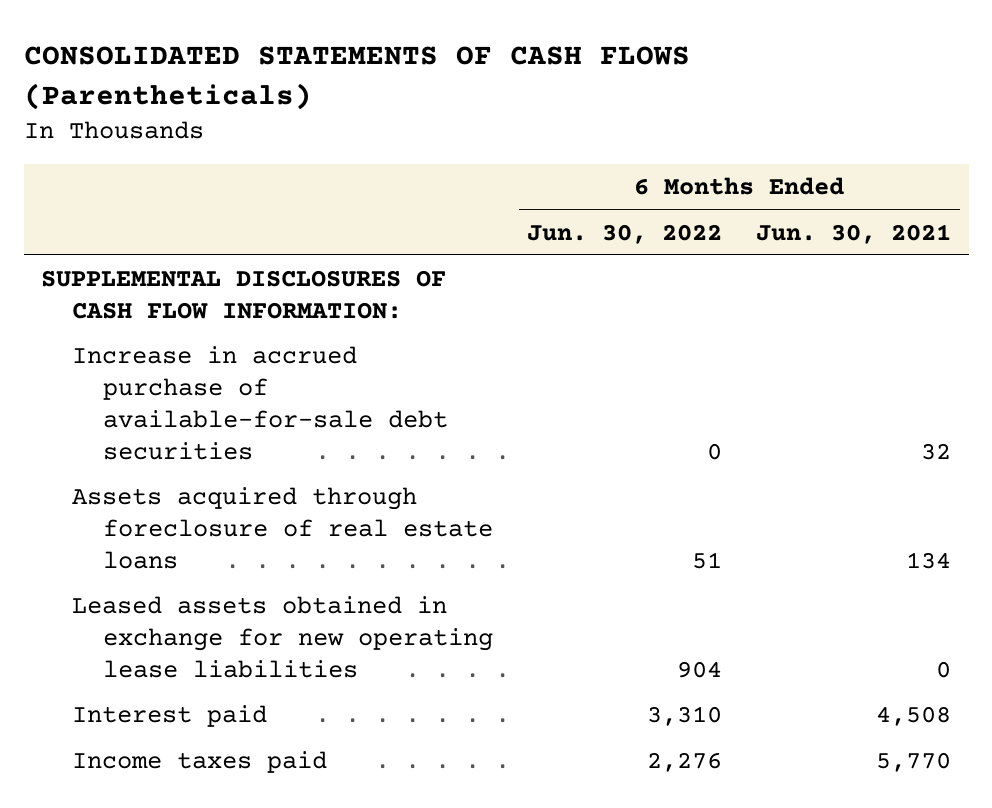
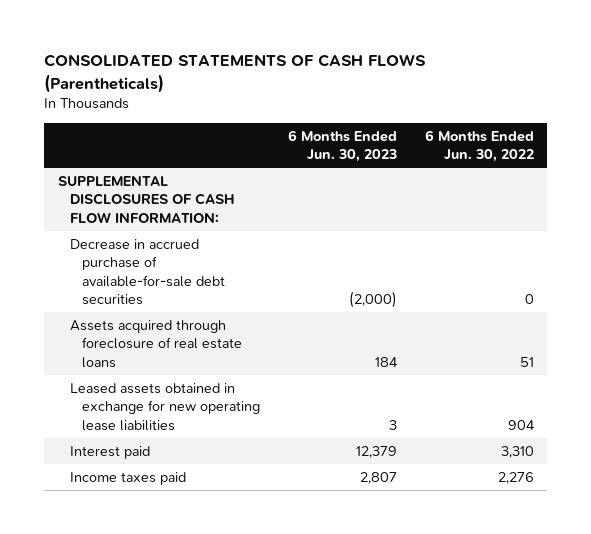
[756,223,952,244] Jun. 30, 2021 -> none
none -> [287,129,397,163] 6 Months Ended Jun. 30, 2023
[71,346,448,460] Increase in accrued purchase of available-for-sale debt securities -> [69,239,226,306] Decrease in accrued purchase of available-for-sale debt securities

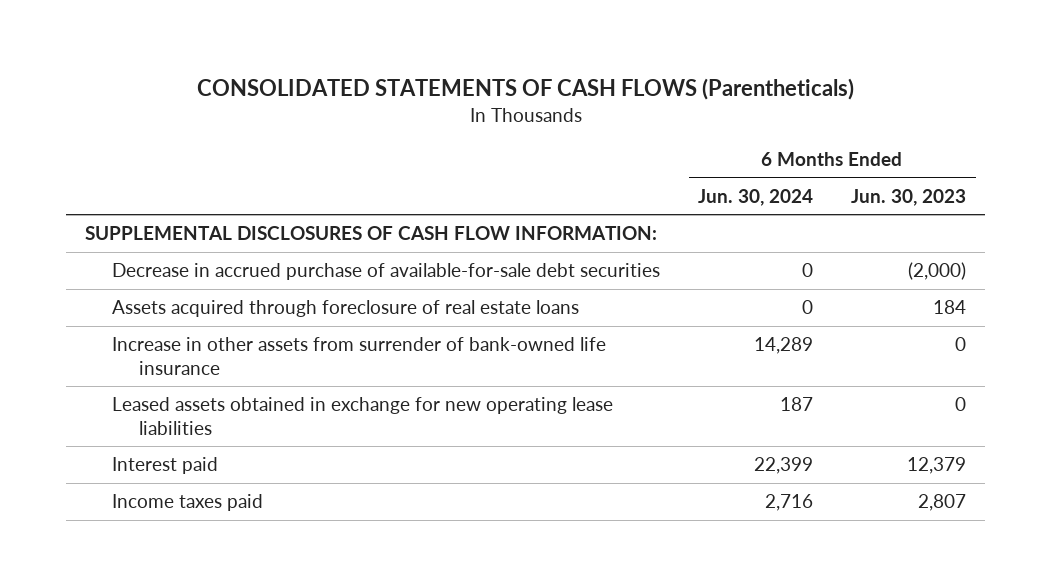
[424,129,534,163] 6 Months Ended Jun. 30, 2022 -> none
none -> [698,189,814,207] Jun. 30, 2024
none -> [112,337,607,376] Increase in other assets from surrender of bank-owned life insurance
[388,419,397,430] 3 -> [955,397,967,412] 0

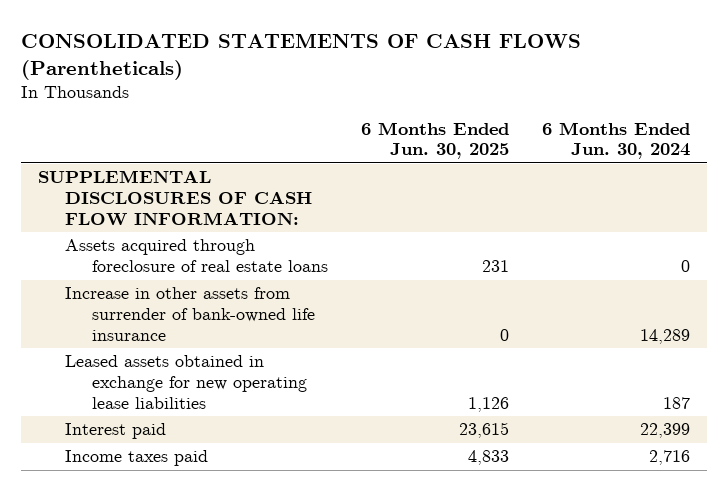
[851,189,967,207] Jun. 30, 2023 -> none
none -> [361,121,510,160] 6 Months Ended Jun. 30, 2025
[112,263,661,281] Decrease in accrued purchase of available-for-sale debt securities -> none

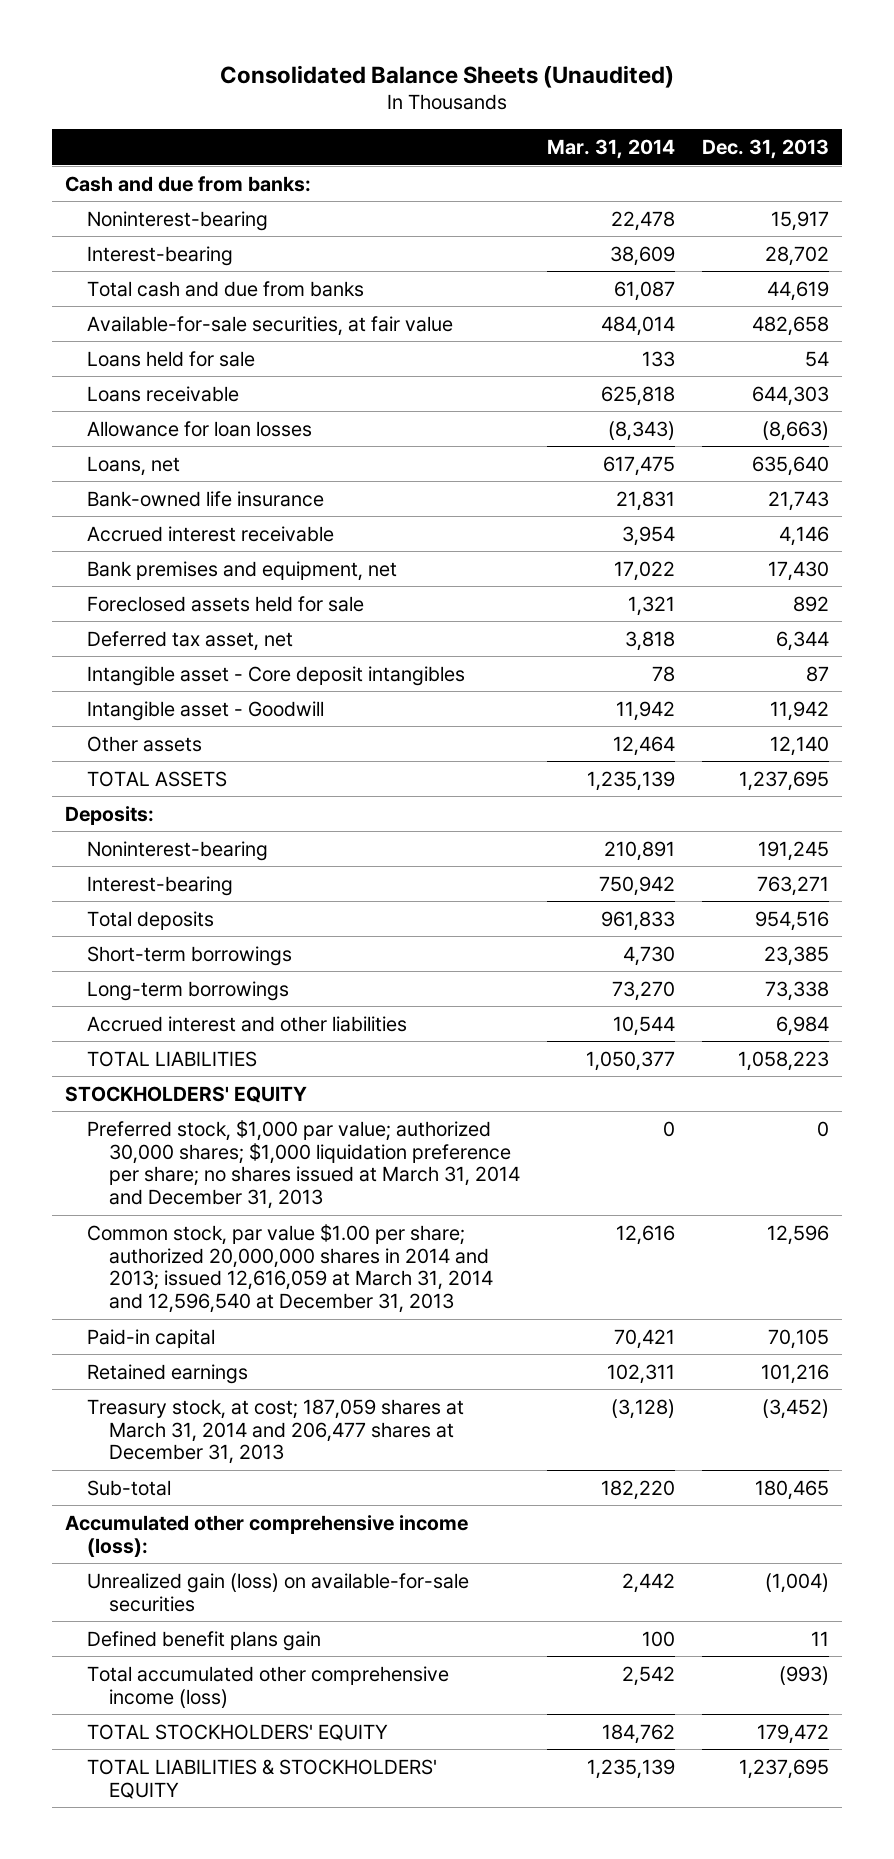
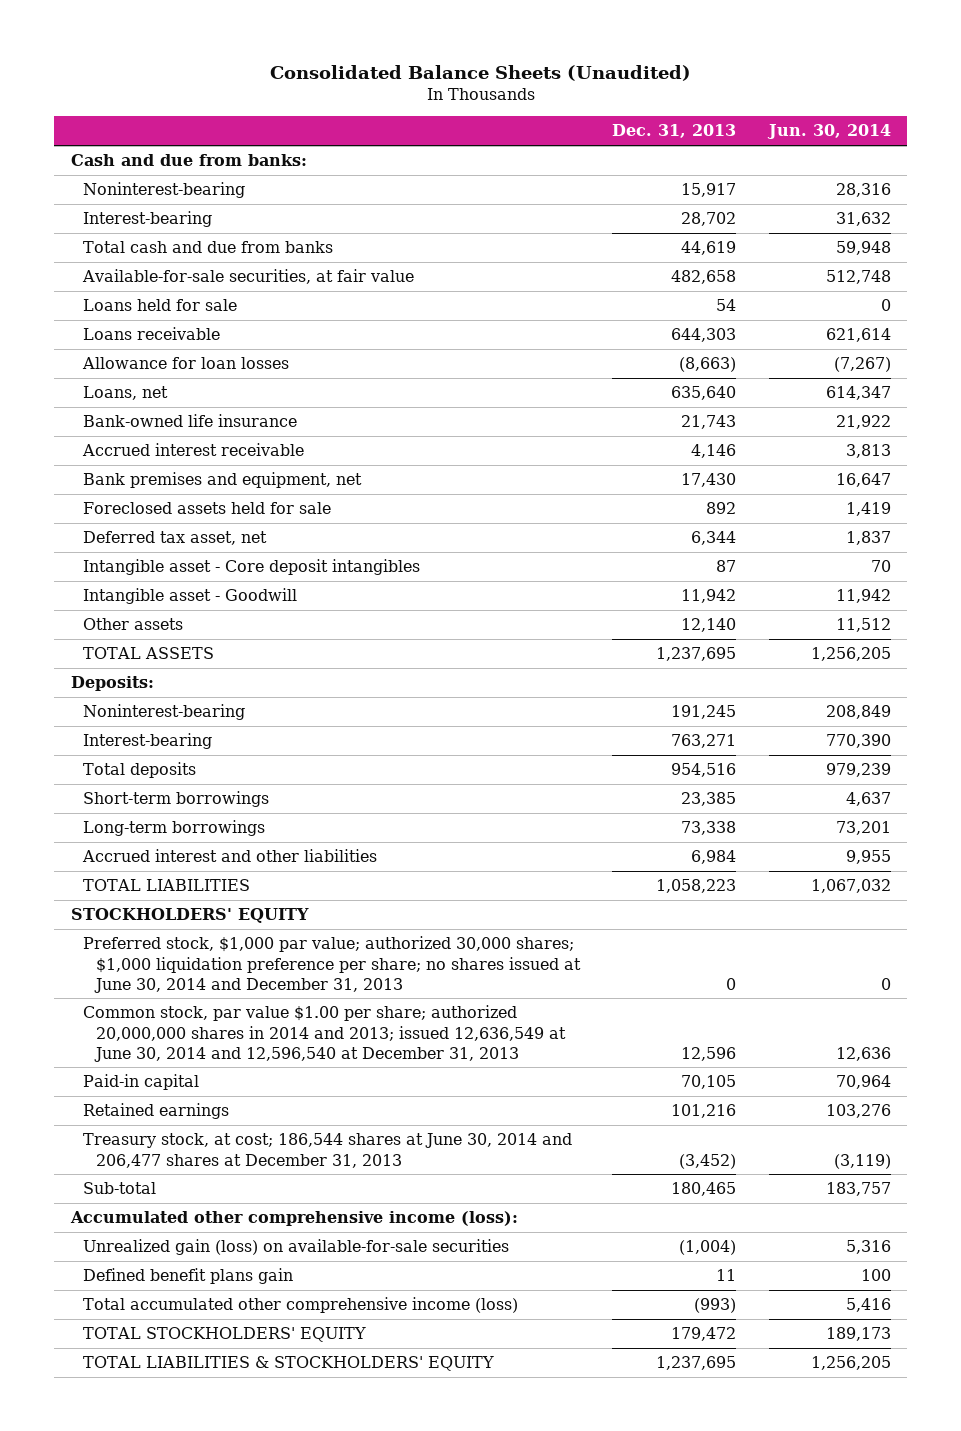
[546,138,675,159] Mar. 31, 2014 -> none
none -> [766,124,891,140] Jun. 30, 2014
[86,1119,520,1210] Preferred stock, $1,000 par value; authorized 30,000 shares; $1,000 liquidation preference per share; no shares issued at March 31, 2014 and December 31, 2013 -> [83,936,581,993] Preferred stock, $1,000 par value; authorized 30,000 shares; $1,000 liquidation preference per share; no shares issued at June 30, 2014 and December 31, 2013
[86,1223,493,1314] Common stock, par value $1.00 per share; authorized 20,000,000 shares in 2014 and 2013; issued 12,616,059 at March 31, 2014 and 12,596,540 at December 31, 2013 -> [83,1005,566,1062] Common stock, par value $1.00 per share; authorized 20,000,000 shares in 2014 and 2013; issued 12,636,549 at June 30, 2014 and 12,596,540 at December 31, 2013
[86,1398,464,1465] Treasury stock, at cost; 187,059 shares at March 31, 2014 and 206,477 shares at December 31, 2013 -> [83,1133,573,1168] Treasury stock, at cost; 186,544 shares at June 30, 2014 and 206,477 shares at December 31, 2013

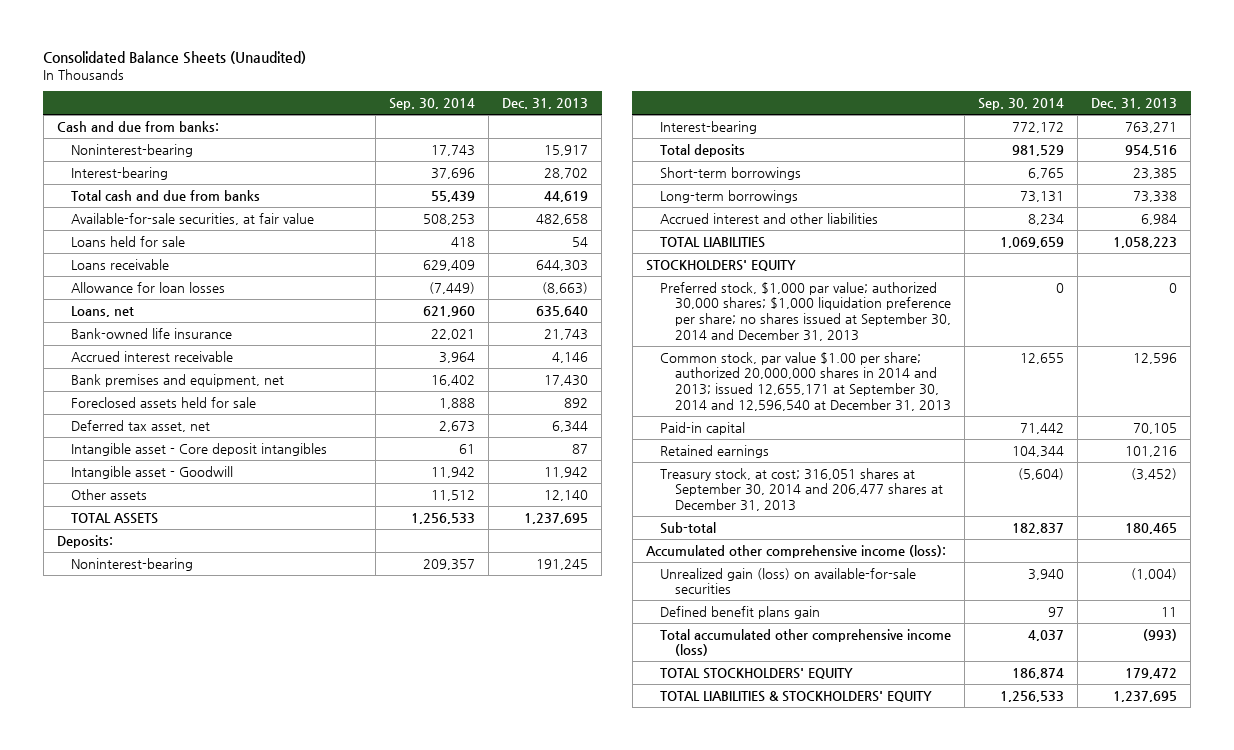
[766,124,891,140] Jun. 30, 2014 -> none
none -> [388,98,475,111] Sep. 30, 2014
[83,936,581,993] Preferred stock, $1,000 par value; authorized 30,000 shares; $1,000 liquidation preference per share; no shares issued at June 30, 2014 and December 31, 2013 -> [660,281,951,341] Preferred stock, $1,000 par value; authorized 30,000 shares; $1,000 liquidation preference per share; no shares issued at September 30, 2014 and December 31, 2013
[83,1005,566,1062] Common stock, par value $1.00 per share; authorized 20,000,000 shares in 2014 and 2013; issued 12,636,549 at June 30, 2014 and 12,596,540 at December 31, 2013 -> [660,351,951,411] Common stock, par value $1.00 per share; authorized 20,000,000 shares in 2014 and 2013; issued 12,655,171 at September 30, 2014 and 12,596,540 at December 31, 2013
[83,1133,573,1168] Treasury stock, at cost; 186,544 shares at June 30, 2014 and 206,477 shares at December 31, 2013 -> [660,467,943,511] Treasury stock, at cost; 316,051 shares at September 30, 2014 and 206,477 shares at December 31, 2013

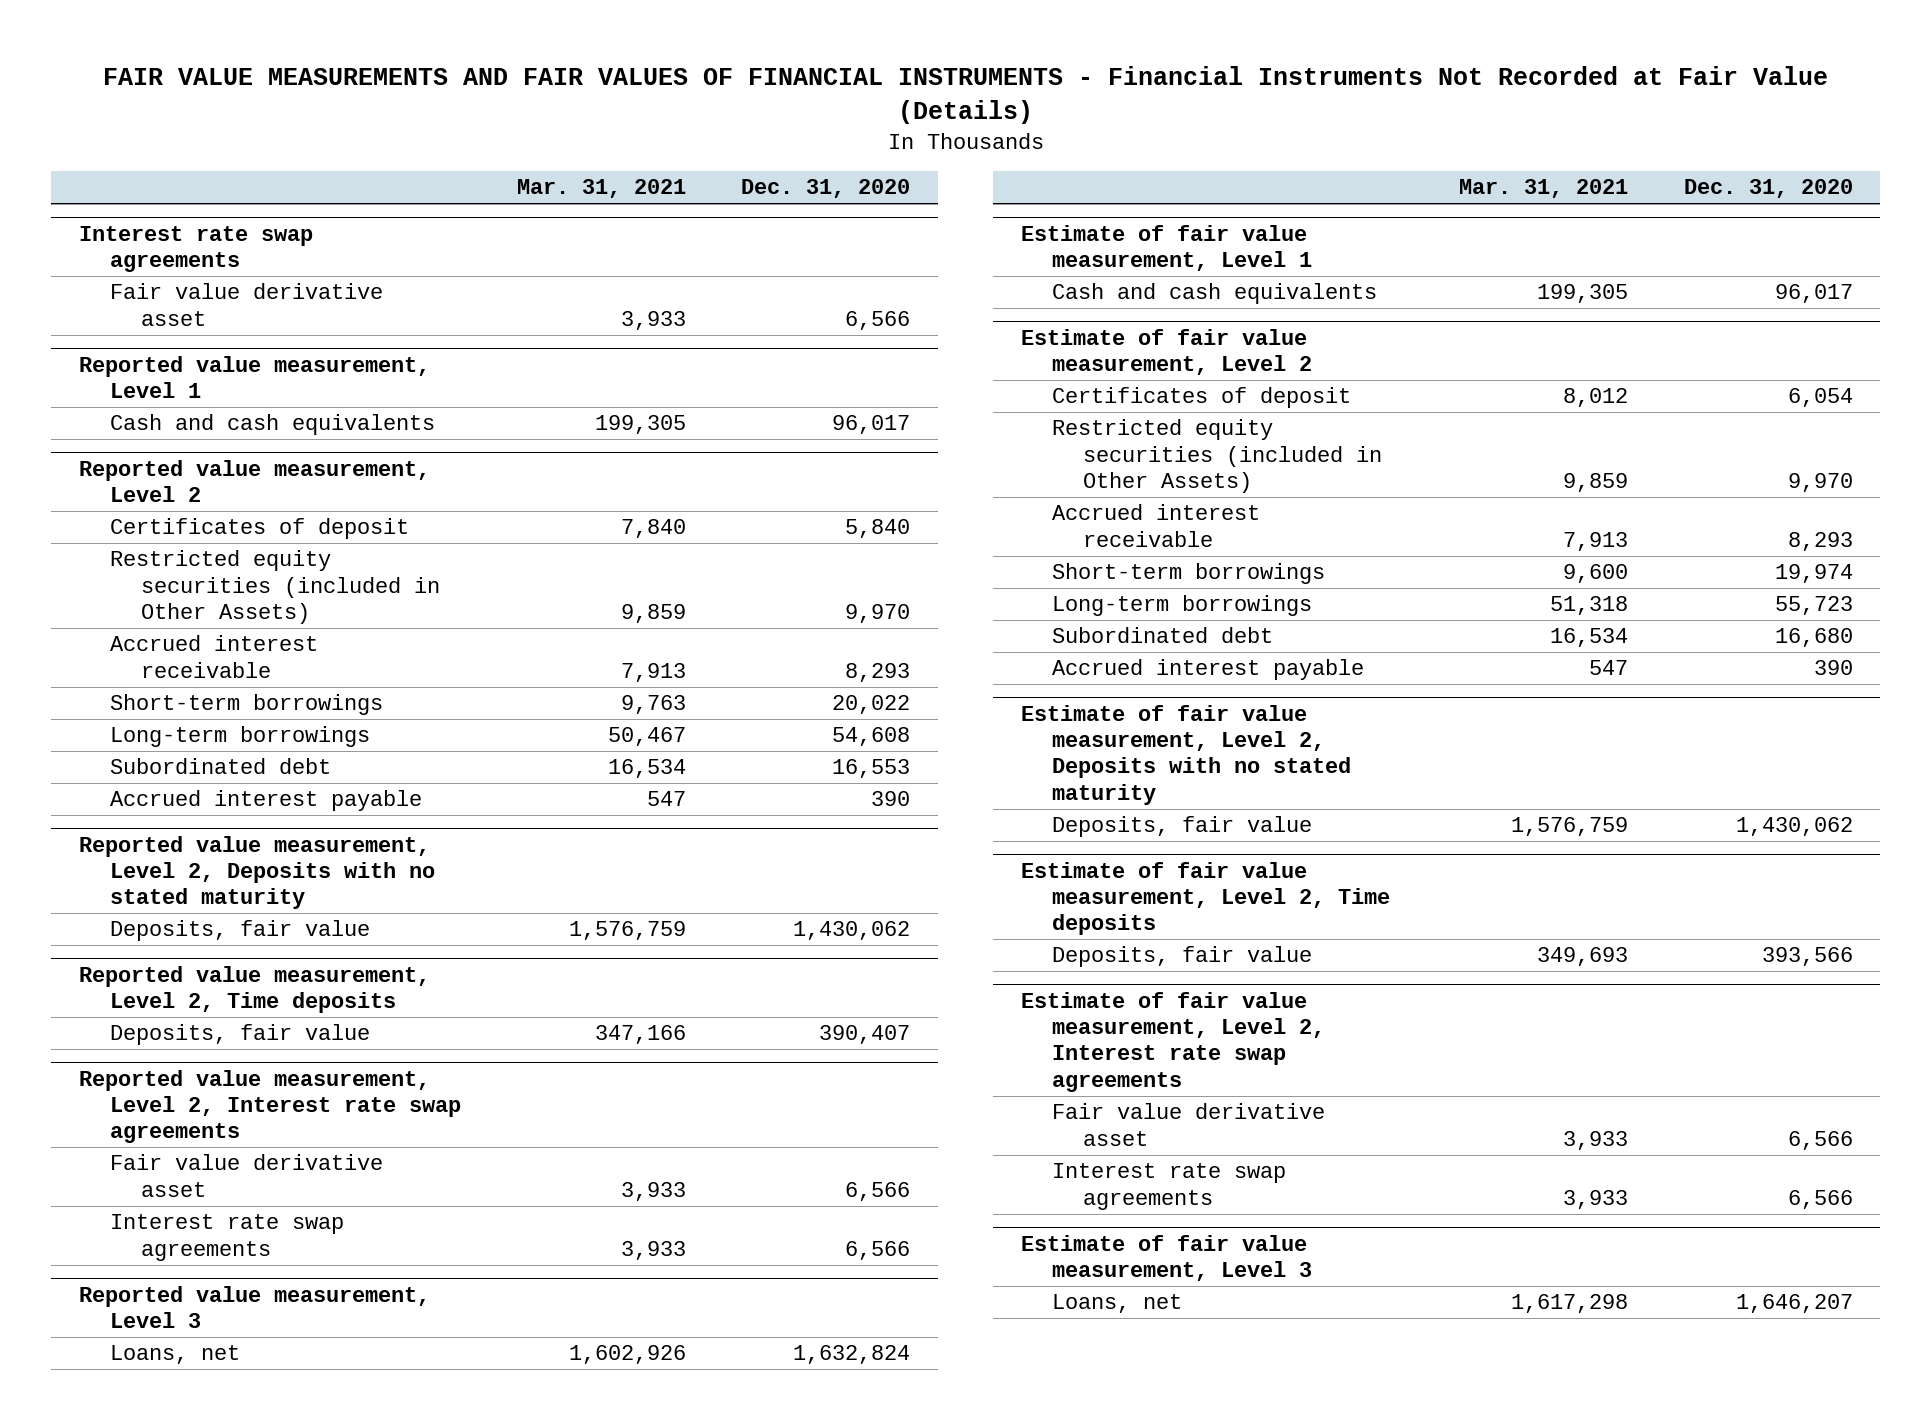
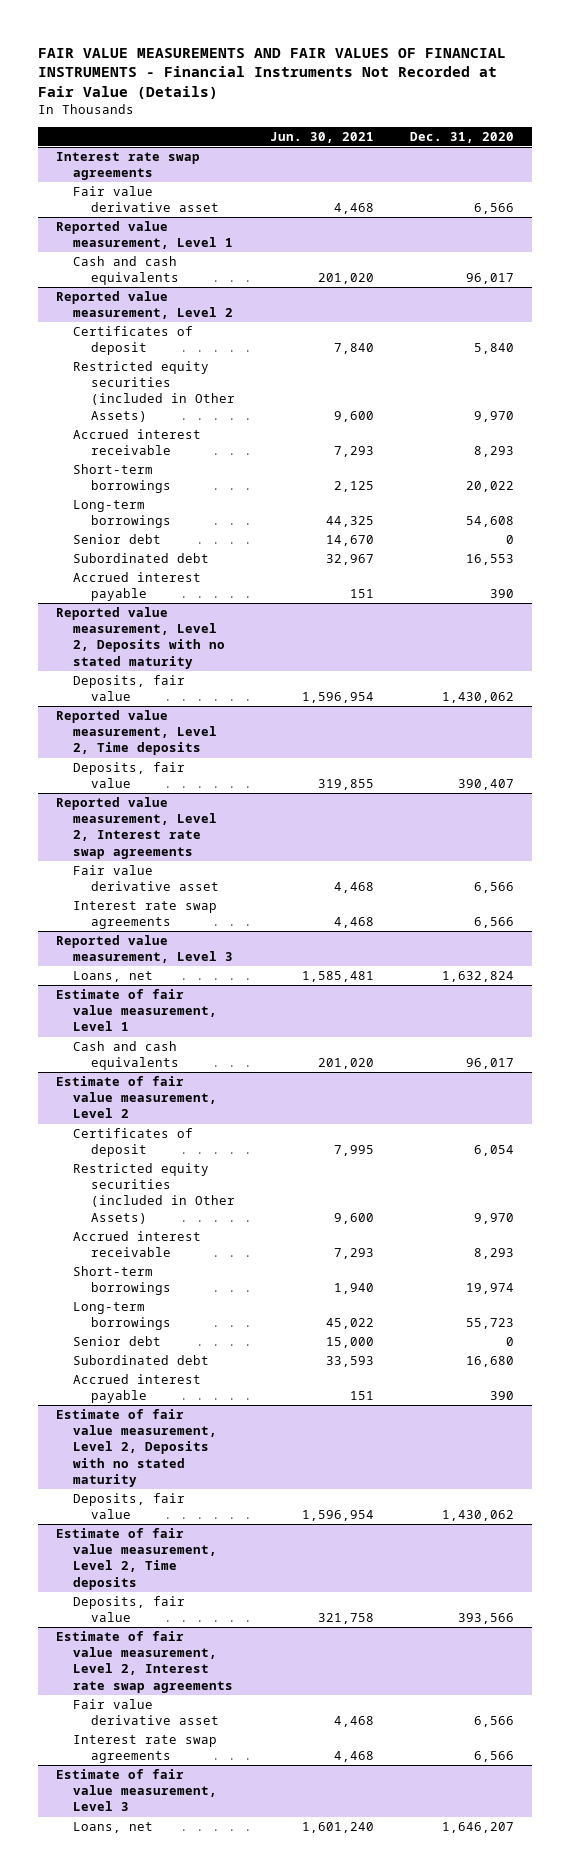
[516,178,686,198] Mar. 31, 2021 -> none
none -> [270,131,375,143] Jun. 30, 2021
none -> [73,534,162,545] Senior debt
none -> [73,1336,162,1347] Senior debt

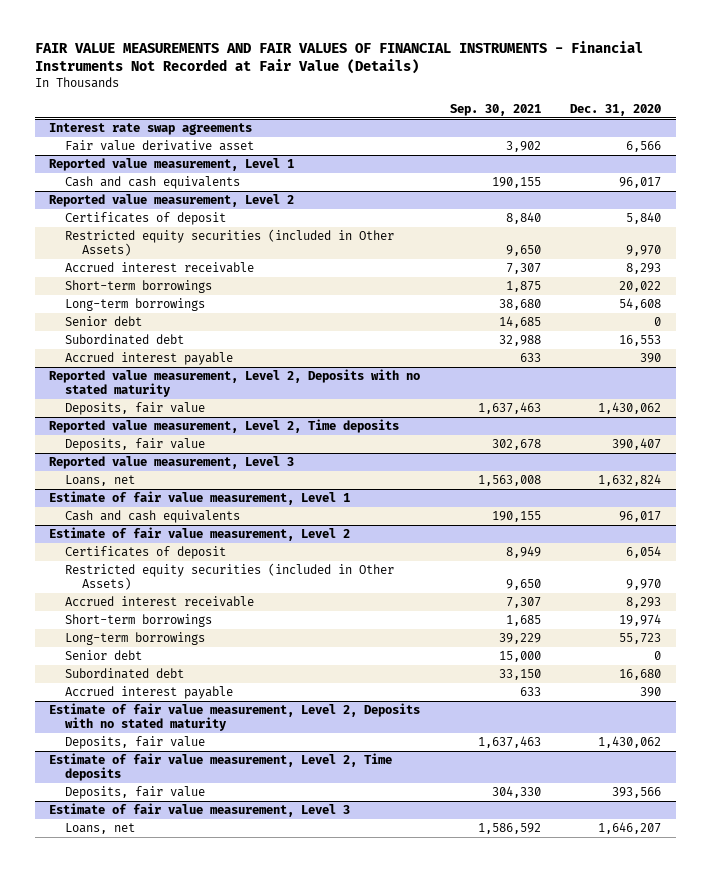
[270,131,375,143] Jun. 30, 2021 -> none
none -> [449,103,541,116] Sep. 30, 2021
[56,797,218,859] Reported value measurement, Level 2, Interest rate swap agreements -> none
[73,865,219,892] Fair value derivative asset -> none
[73,901,218,930] Interest rate swap agreements -> none
[56,1631,234,1693] Estimate of fair value measurement, Level 2, Interest rate swap agreements -> none
[73,1699,219,1726] Fair value derivative asset -> none
[73,1735,218,1764] Interest rate swap agreements -> none

